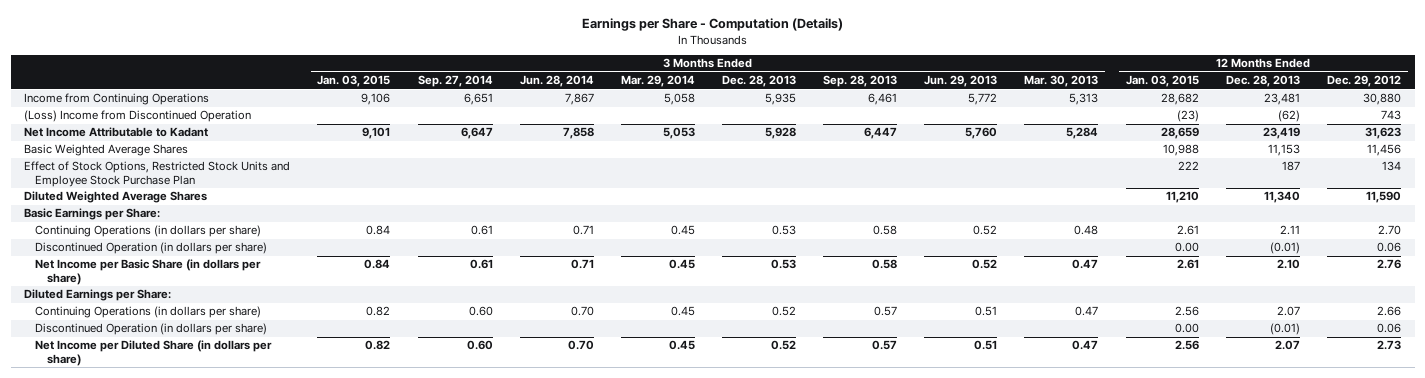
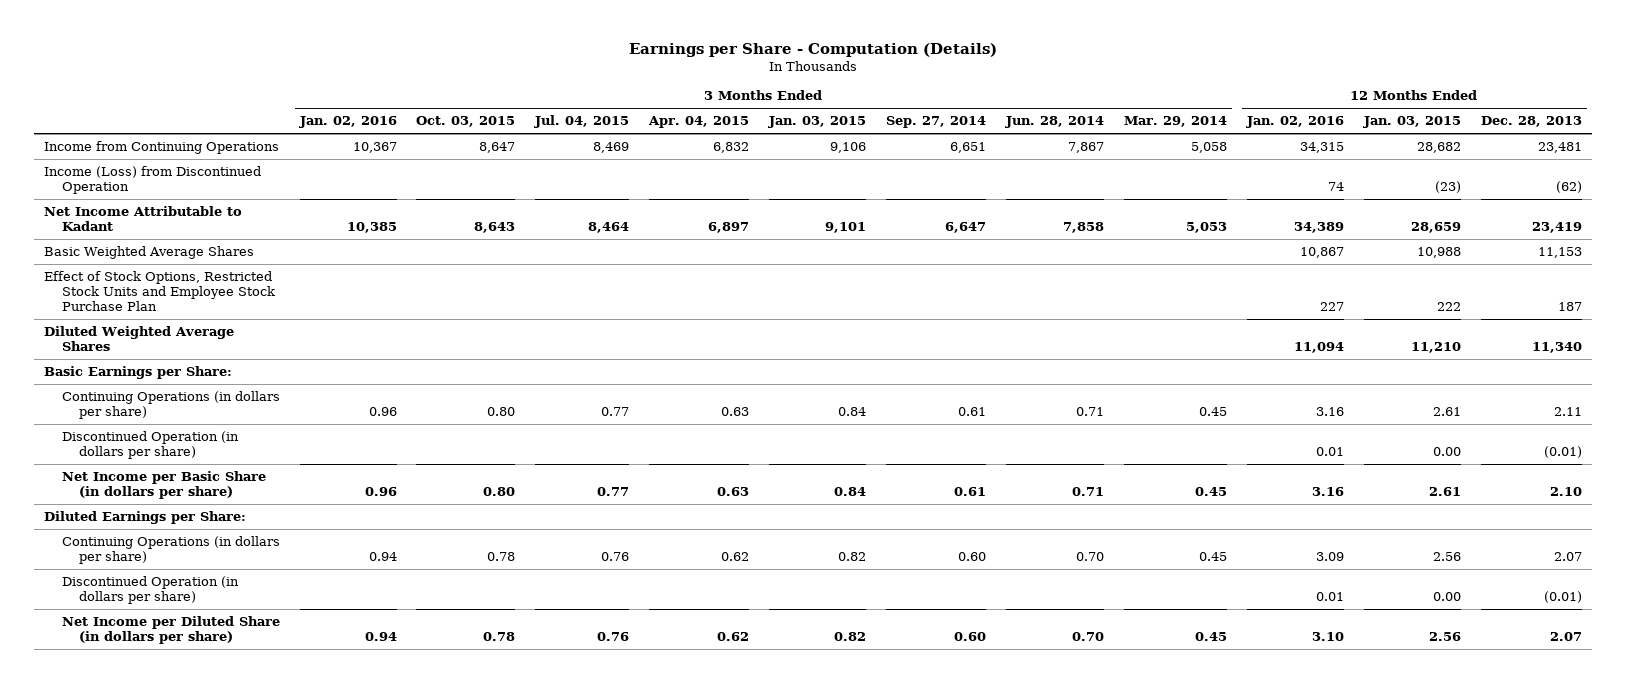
[722,75,797,88] Dec. 28, 2013 -> none
[823,75,898,88] Sep. 28, 2013 -> none
[924,75,998,88] Jun. 29, 2013 -> none
[1024,75,1099,88] Mar. 30, 2013 -> none
[1326,75,1401,88] Dec. 29, 2012 -> none
none -> [298,116,397,129] Jan. 02, 2016
none -> [416,116,516,128] Oct. 03, 2015
none -> [534,115,630,129] Jul. 04, 2015
none -> [648,116,750,129] Apr. 04, 2015
none -> [1245,116,1344,129] Jan. 02, 2016
[24,110,252,123] (Loss) Income from Discontinued Operation -> [44,165,262,195] Income (Loss) from Discontinued Operation

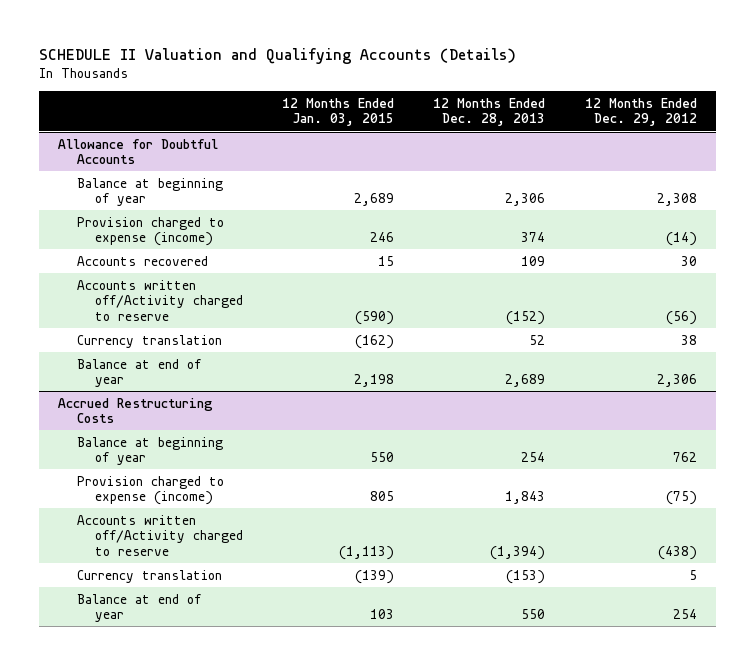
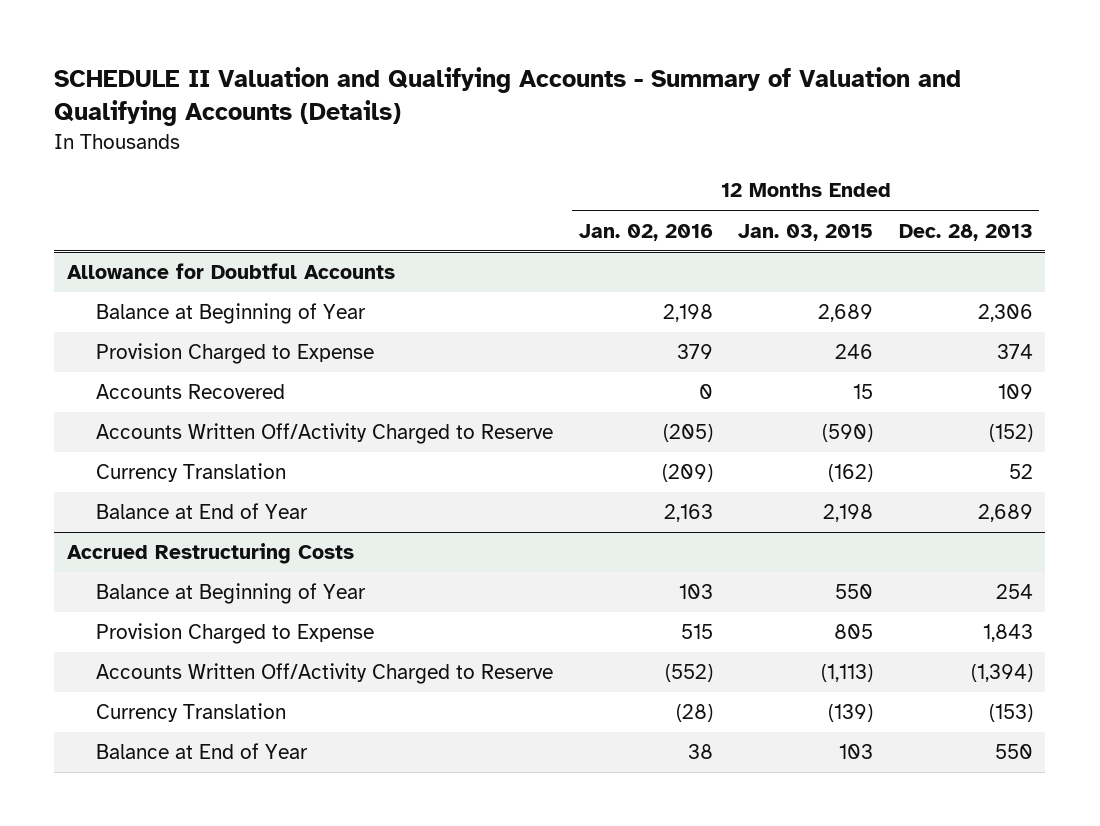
[38,47,516,64] SCHEDULE II Valuation and Qualifying Accounts (Details) -> [54,67,962,127] SCHEDULE II Valuation and Qualifying Accounts - Summary of Valuation and Qualifying Accounts (Details)
[584,97,697,127] 12 Months Ended Dec. 29, 2012 -> none
none -> [578,223,713,241] Jan. 02, 2016
[76,177,223,207] Balance at beginning of year -> [96,303,367,325] Balance at Beginning of Year
[76,216,224,247] Provision charged to expense (income) -> [96,343,375,365] Provision Charged to Expense
[76,255,208,266] Accounts recovered -> [96,384,286,400] Accounts Recovered
[76,279,243,321] Accounts written off/Activity charged to reserve -> [96,423,554,445] Accounts Written Off/Activity Charged to Reserve
[76,334,222,348] Currency translation -> [96,463,287,483] Currency Translation
[76,358,201,388] Balance at end of year -> [96,503,309,520] Balance at End of Year
[76,436,223,466] Balance at beginning of year -> [96,583,367,605] Balance at Beginning of Year
[76,475,224,506] Provision charged to expense (income) -> [96,623,375,645] Provision Charged to Expense
[76,514,243,556] Accounts written off/Activity charged to reserve -> [96,663,554,685] Accounts Written Off/Activity Charged to Reserve
[76,569,222,583] Currency translation -> [96,703,287,723] Currency Translation
[76,593,201,623] Balance at end of year -> [96,743,309,760] Balance at End of Year

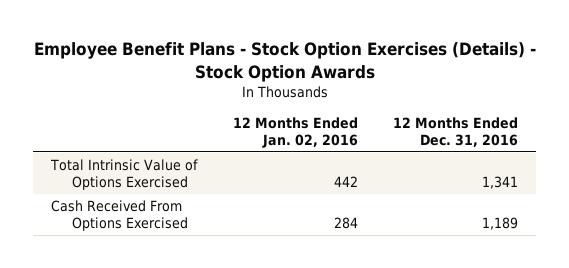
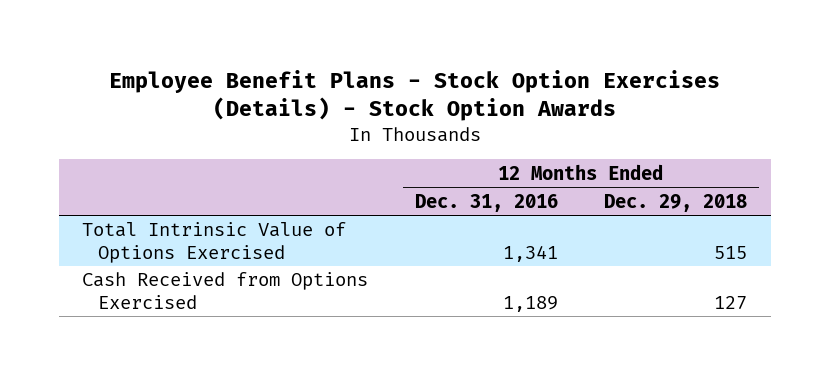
[232,116,358,149] 12 Months Ended Jan. 02, 2016 -> none
none -> [604,193,748,212] Dec. 29, 2018
[51,199,189,232] Cash Received From Options Exercised -> [82,272,369,309] Cash Received from Options Exercised

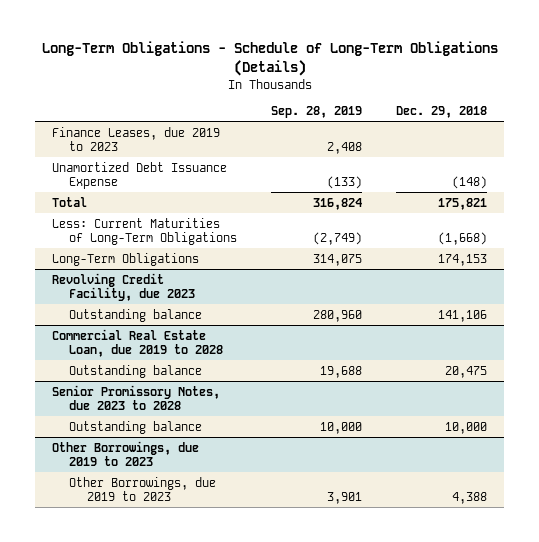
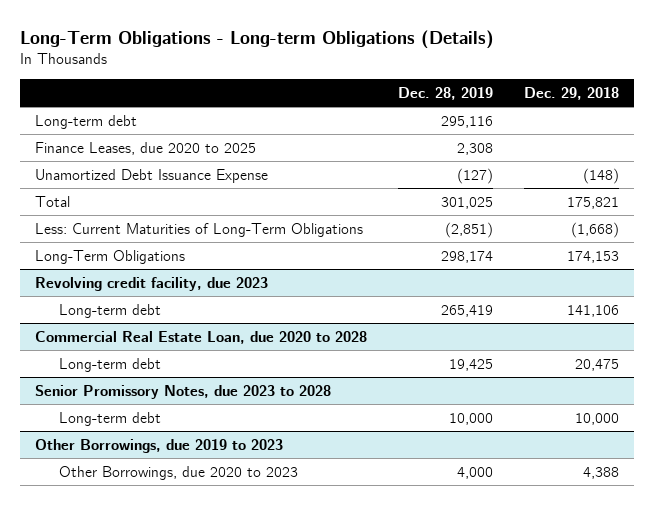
[41,41,498,77] Long-Term Obligations - Schedule of Long-Term Obligations (Details) -> [20,29,495,49] Long-Term Obligations - Long-term Obligations (Details)
[271,106,363,119] Sep. 28, 2019 -> none
none -> [397,86,493,100] Dec. 28, 2019
none -> [35,114,138,129] Long-term debt
[51,126,220,151] Finance Leases, due 2019 to 2023 -> [35,141,257,155] Finance Leases, due 2020 to 2025
[51,272,196,301] Revolving Credit Facility, due 2023 -> [35,276,269,291] Revolving credit facility, due 2023
[69,308,203,322] Outstanding balance -> [58,303,161,318] Long-term debt
[51,328,224,357] Commercial Real Estate Loan, due 2019 to 2028 -> [35,330,368,344] Commercial Real Estate Loan, due 2020 to 2028
[69,364,203,378] Outstanding balance -> [58,357,161,372] Long-term debt
[69,420,203,434] Outstanding balance -> [58,411,161,426] Long-term debt
[69,476,217,501] Other Borrowings, due 2019 to 2023 -> [58,465,298,480] Other Borrowings, due 2020 to 2023

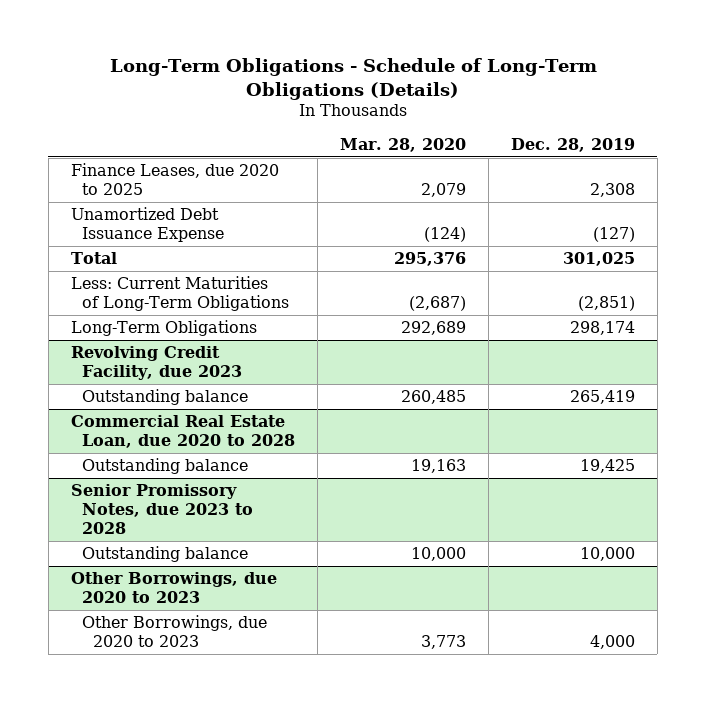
[20,29,495,49] Long-Term Obligations - Long-term Obligations (Details) -> [109,58,597,100] Long-Term Obligations - Schedule of Long-Term Obligations (Details)
[523,86,619,100] Dec. 29, 2018 -> none
none -> [339,137,466,152] Mar. 28, 2020
[35,114,138,129] Long-term debt -> none
[35,276,269,291] Revolving credit facility, due 2023 -> [70,346,242,381] Revolving Credit Facility, due 2023
[58,303,161,318] Long-term debt -> [81,389,248,406] Outstanding balance
[58,357,161,372] Long-term debt -> [81,458,248,475] Outstanding balance
[58,411,161,426] Long-term debt -> [81,546,248,563] Outstanding balance
[35,438,284,453] Other Borrowings, due 2019 to 2023 -> [70,572,277,604] Other Borrowings, due 2020 to 2023

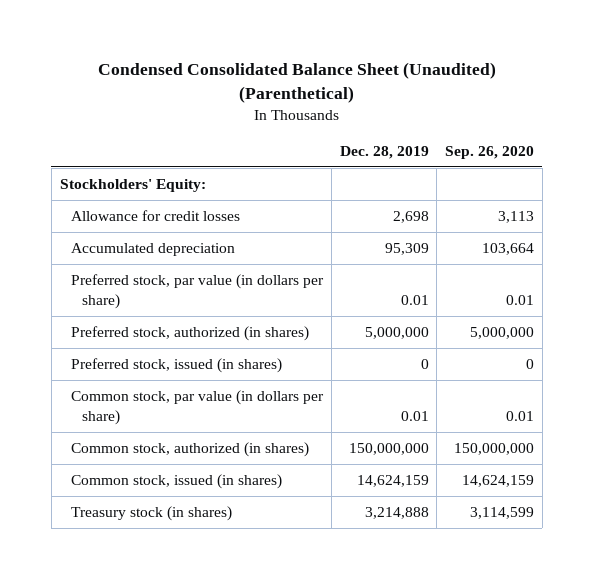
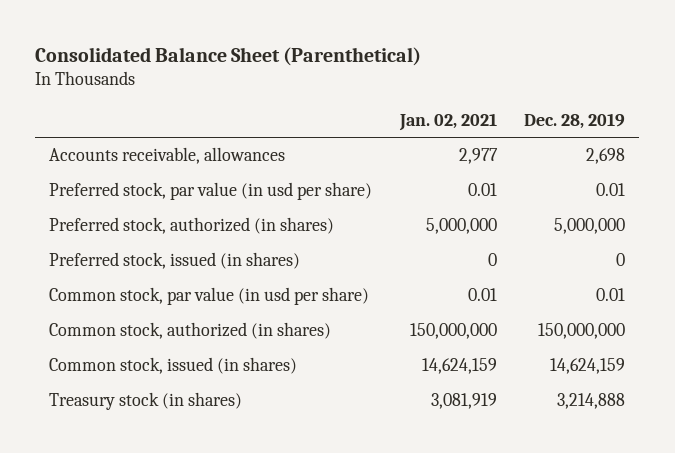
[97,62,496,104] Condensed Consolidated Balance Sheet (Unaudited) (Parenthetical) -> [35,47,422,67] Consolidated Balance Sheet (Parenthetical)
[445,145,535,159] Sep. 26, 2020 -> none
none -> [398,112,497,131] Jan. 02, 2021
[59,178,206,192] Stockholders' Equity: -> none
[71,242,236,256] Accumulated depreciation -> none
[71,209,241,221] Allowance for credit losses -> [49,147,286,165] Accounts receivable, allowances
[71,273,325,309] Preferred stock, par value (in dollars per share) -> [49,182,373,201] Preferred stock, par value (in usd per share)
[71,389,325,425] Common stock, par value (in dollars per share) -> [49,287,370,306] Common stock, par value (in usd per share)

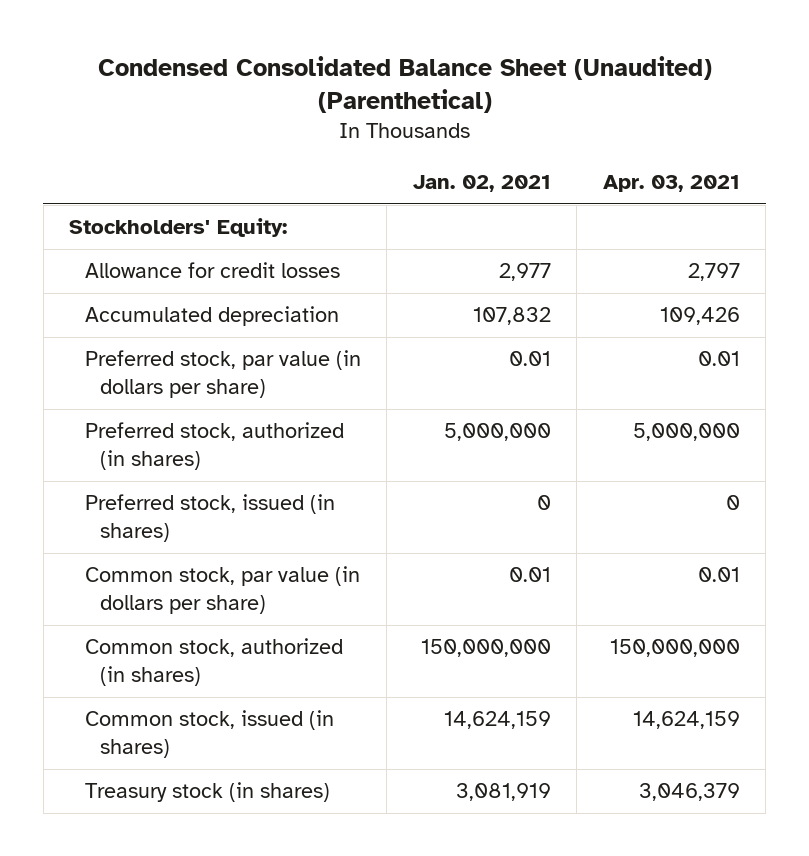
[35,47,422,67] Consolidated Balance Sheet (Parenthetical) -> [97,56,712,114] Condensed Consolidated Balance Sheet (Unaudited) (Parenthetical)
[524,112,626,129] Dec. 28, 2019 -> none
none -> [602,174,740,192] Apr. 03, 2021
none -> [69,218,288,238] Stockholders' Equity:
[49,147,286,165] Accounts receivable, allowances -> [84,262,340,279] Allowance for credit losses
none -> [84,306,339,327] Accumulated depreciation
[49,182,373,201] Preferred stock, par value (in usd per share) -> [84,350,361,398] Preferred stock, par value (in dollars per share)
[49,287,370,306] Common stock, par value (in usd per share) -> [84,566,360,614] Common stock, par value (in dollars per share)

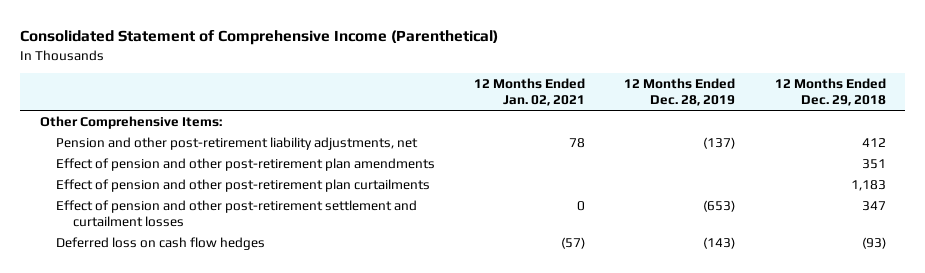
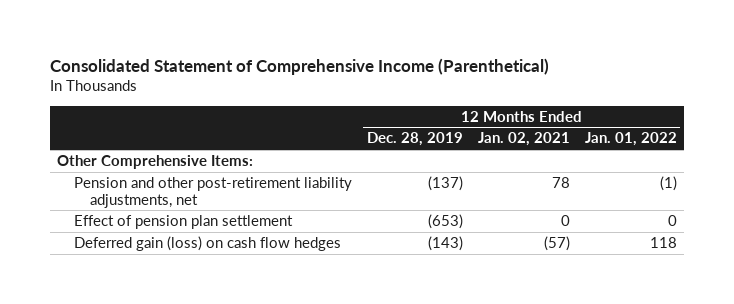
[774,78,886,107] 12 Months Ended Dec. 29, 2018 -> none
none -> [584,132,677,147] Jan. 01, 2022
[56,157,436,171] Effect of pension and other post-retirement plan amendments -> none
[56,178,431,192] Effect of pension and other post-retirement plan curtailments -> none
[56,199,418,228] Effect of pension and other post-retirement settlement and curtailment losses -> [73,214,293,229] Effect of pension plan settlement
[56,236,266,250] Deferred loss on cash flow hedges -> [73,235,341,251] Deferred gain (loss) on cash flow hedges

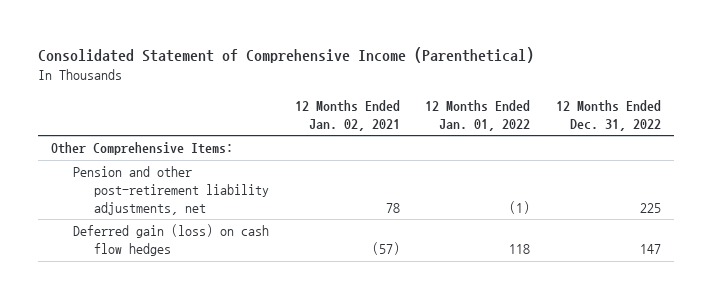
[366,132,463,147] Dec. 28, 2019 -> none
none -> [556,99,662,131] 12 Months Ended Dec. 31, 2022
[73,214,293,229] Effect of pension plan settlement -> none

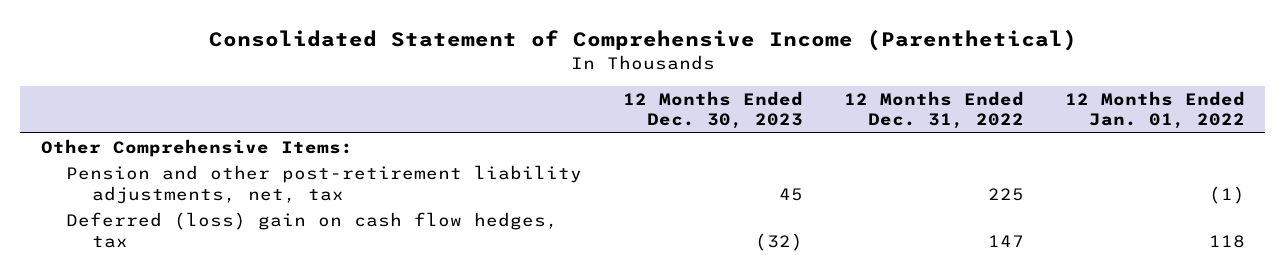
[294,99,400,131] 12 Months Ended Jan. 02, 2021 -> none
none -> [623,90,804,130] 12 Months Ended Dec. 30, 2023
[72,166,269,216] Pension and other post-retirement liability adjustments, net -> [66,165,583,204] Pension and other post-retirement liability adjustments, net, tax
[72,224,269,257] Deferred gain (loss) on cash flow hedges -> [66,212,559,248] Deferred (loss) gain on cash flow hedges, tax

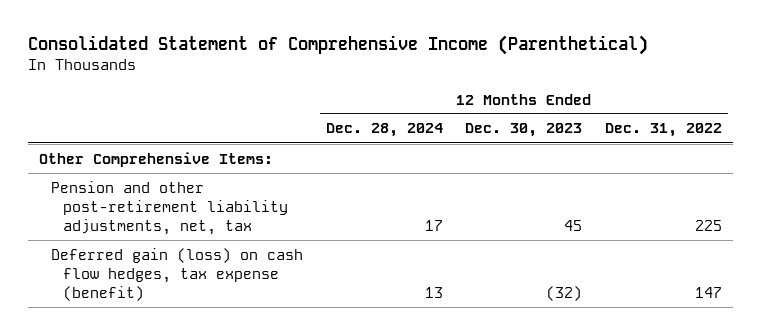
[1065,90,1246,130] 12 Months Ended Jan. 01, 2022 -> none
none -> [325,123,443,138] Dec. 28, 2024
[66,212,559,248] Deferred (loss) gain on cash flow hedges, tax -> [51,247,304,301] Deferred gain (loss) on cash flow hedges, tax expense (benefit)

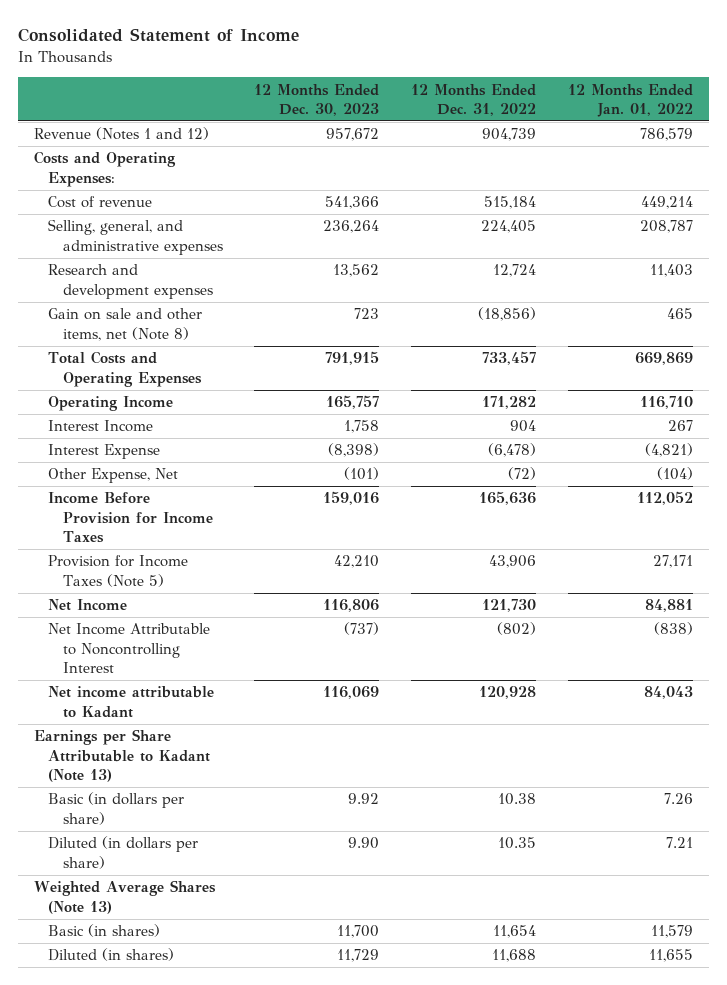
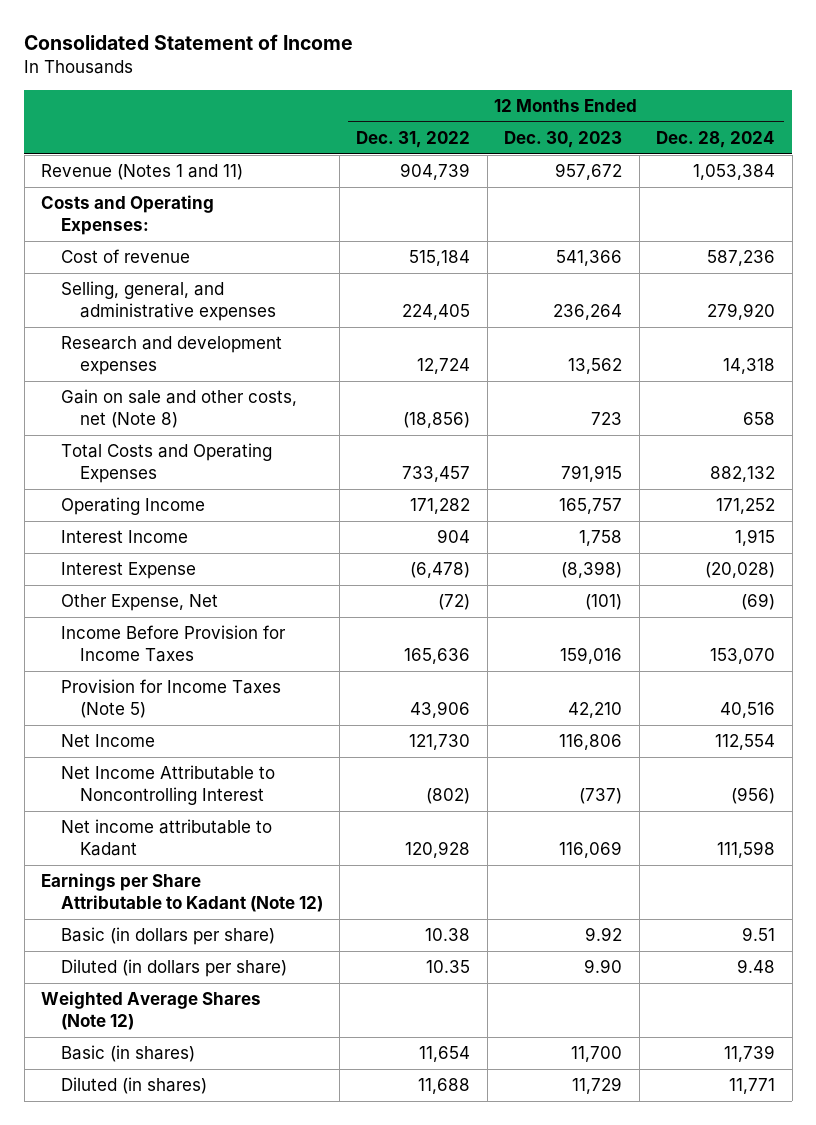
[567,83,693,117] 12 Months Ended Jan. 01, 2022 -> none
none -> [656,130,776,148] Dec. 28, 2024
[33,127,209,141] Revenue (Notes 1 and 12) -> [41,164,244,181] Revenue (Notes 1 and 11)
[48,308,203,341] Gain on sale and other items, net (Note 8) -> [60,389,297,428] Gain on sale and other costs, net (Note 8)
[33,729,211,783] Earnings per Share Attributable to Kadant (Note 13) -> [41,873,323,912] Earnings per Share Attributable to Kadant (Note 12)
[33,880,216,914] Weighted Average Shares (Note 13) -> [41,991,262,1030] Weighted Average Shares (Note 12)

